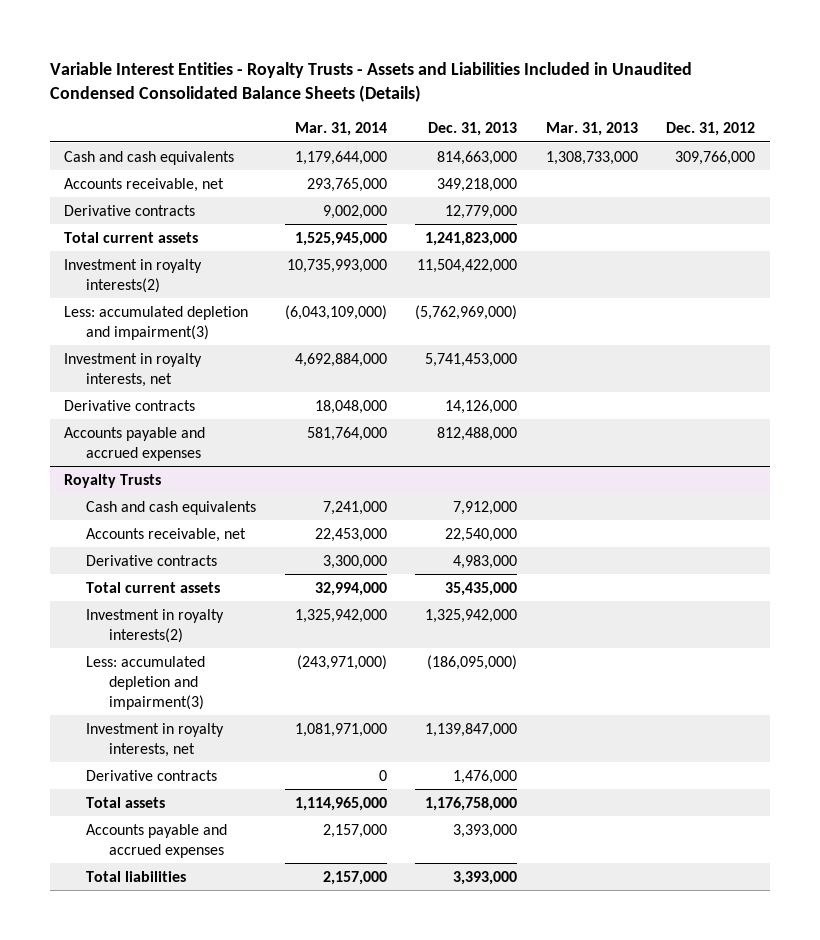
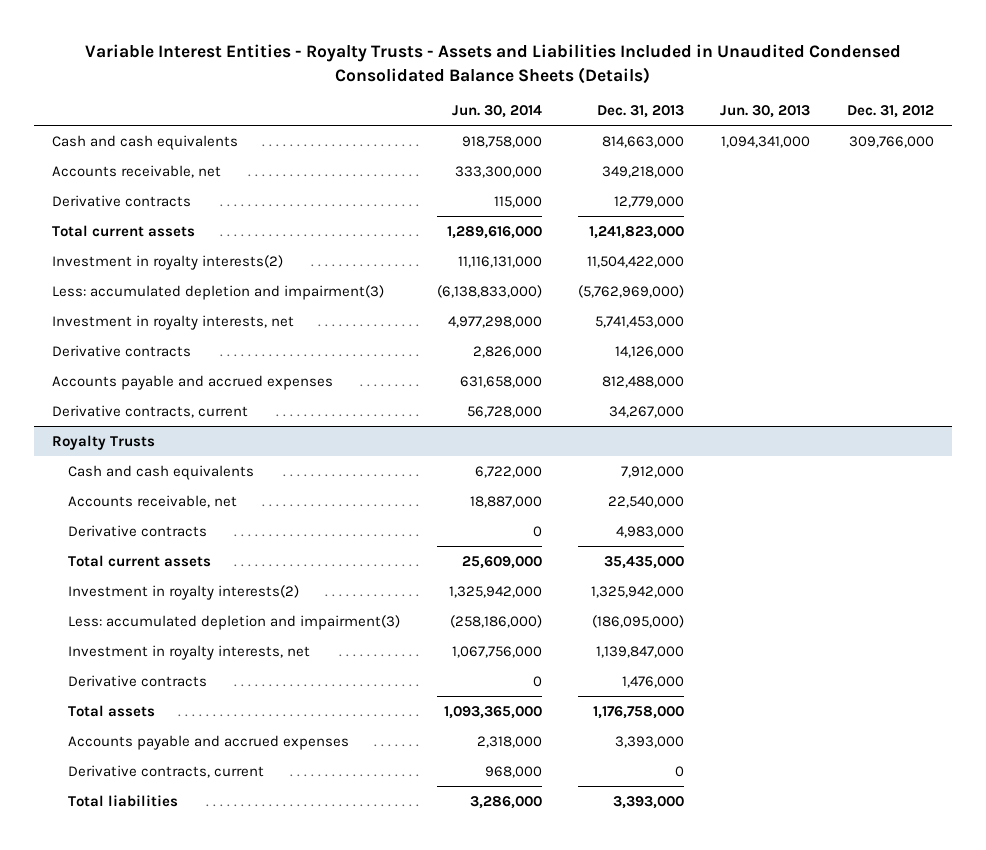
[294,122,387,137] Mar. 31, 2014 -> none
[545,122,638,137] Mar. 31, 2013 -> none
none -> [451,105,542,119] Jun. 30, 2014
none -> [720,105,811,119] Jun. 30, 2013
none -> [52,404,249,418] Derivative contracts, current
none -> [68,764,265,778] Derivative contracts, current

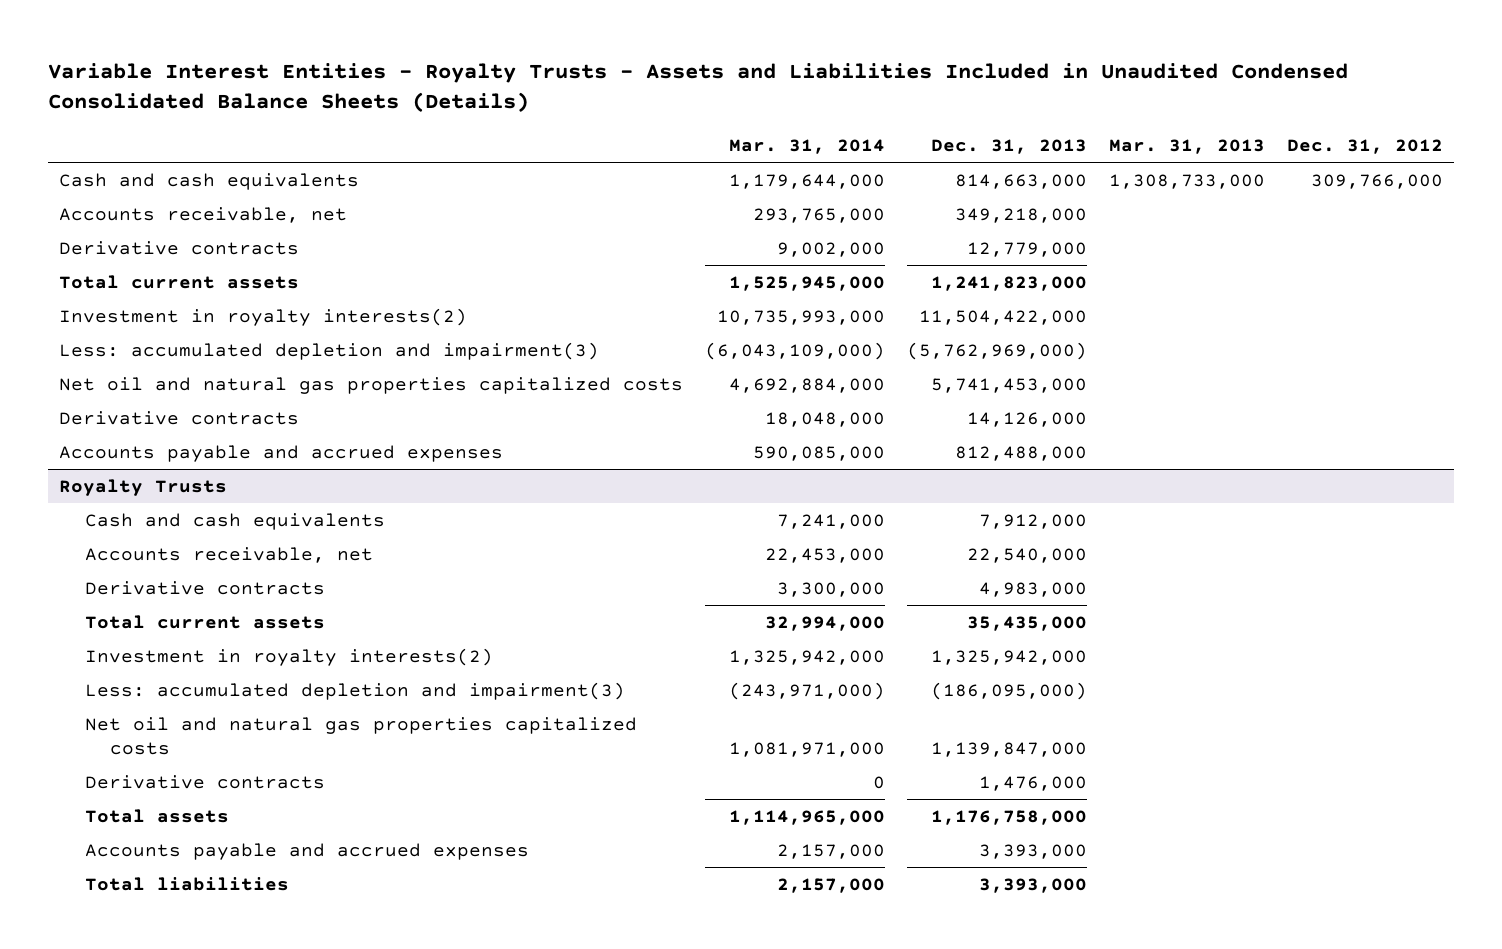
[451,105,542,119] Jun. 30, 2014 -> none
[720,105,811,119] Jun. 30, 2013 -> none
none -> [728,138,885,154] Mar. 31, 2014
none -> [1109,138,1266,154] Mar. 31, 2013
[52,314,295,330] Investment in royalty interests, net -> [58,376,683,394] Net oil and natural gas properties capitalized costs
[52,404,249,418] Derivative contracts, current -> none
[68,644,311,660] Investment in royalty interests, net -> [84,716,637,755] Net oil and natural gas properties capitalized costs
[68,764,265,778] Derivative contracts, current -> none

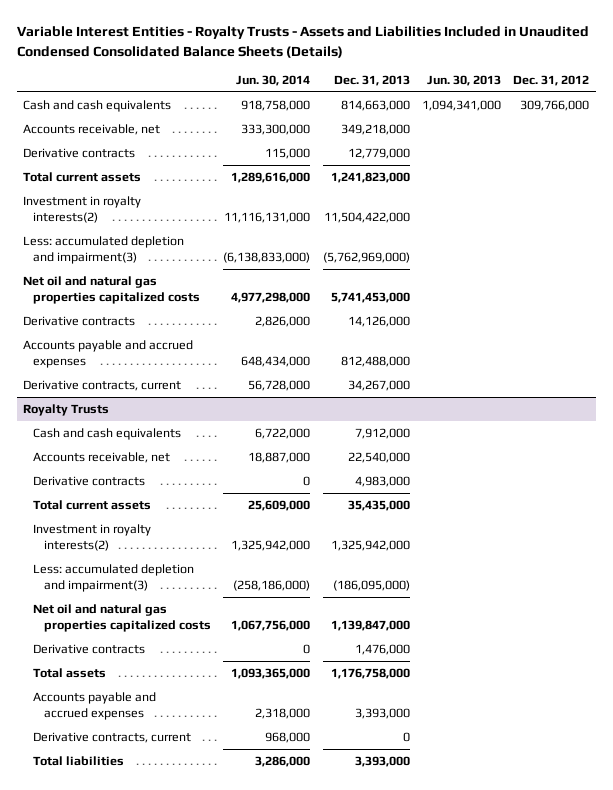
[728,138,885,154] Mar. 31, 2014 -> none
[1109,138,1266,154] Mar. 31, 2013 -> none
none -> [236,74,311,86] Jun. 30, 2014
none -> [426,74,501,86] Jun. 30, 2013
none -> [23,379,182,391] Derivative contracts, current
none -> [33,731,192,743] Derivative contracts, current

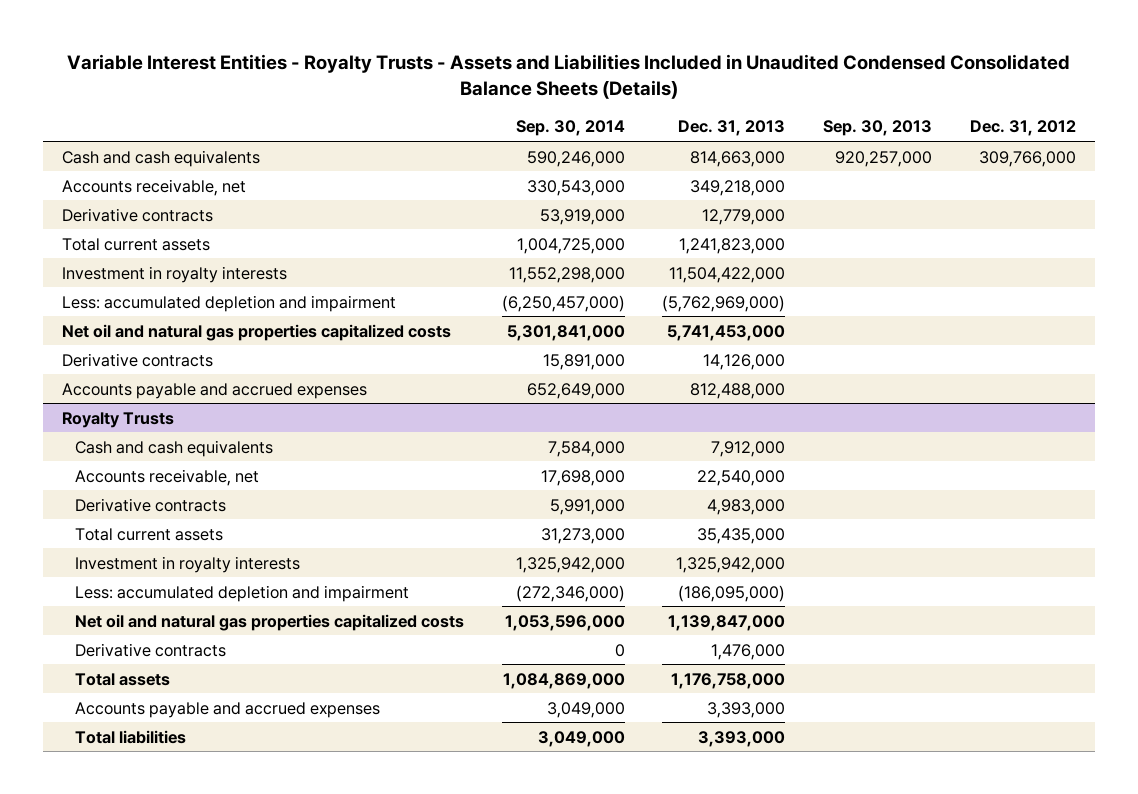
[236,74,311,86] Jun. 30, 2014 -> none
[426,74,501,86] Jun. 30, 2013 -> none
none -> [515,120,625,137] Sep. 30, 2014
none -> [823,120,933,137] Sep. 30, 2013
[23,195,142,223] Investment in royalty interests(2) -> [62,265,288,283] Investment in royalty interests
[23,235,185,264] Less: accumulated depletion and impairment(3) -> [62,294,397,312] Less: accumulated depletion and impairment
[23,379,182,391] Derivative contracts, current -> none
[33,523,152,551] Investment in royalty interests(2) -> [74,555,300,573] Investment in royalty interests
[33,563,195,592] Less: accumulated depletion and impairment(3) -> [74,584,409,602] Less: accumulated depletion and impairment
[33,731,192,743] Derivative contracts, current -> none

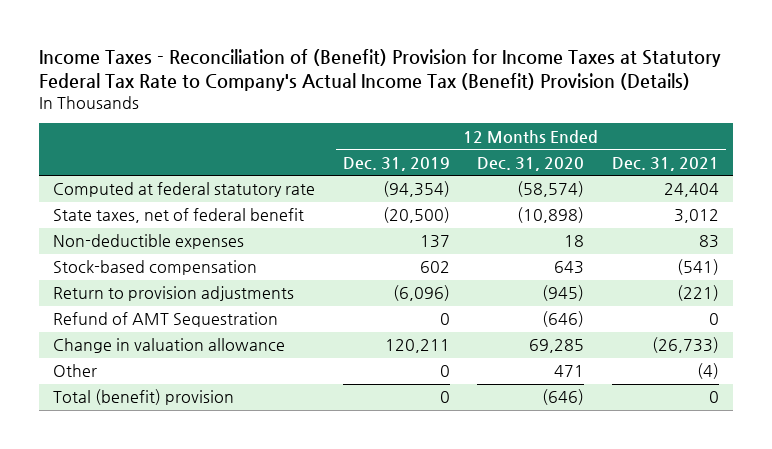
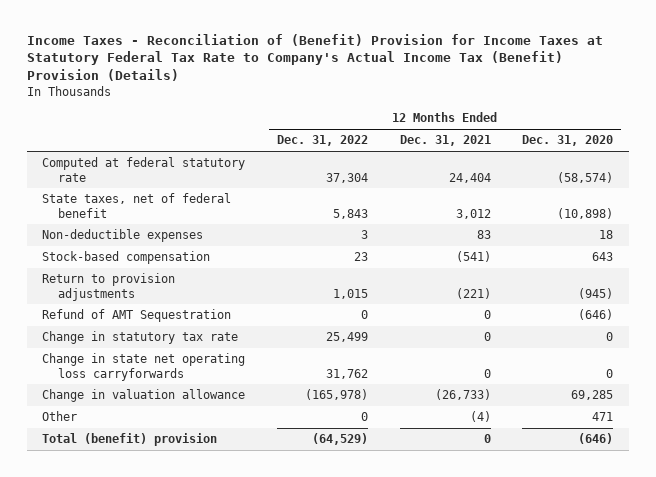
[342,156,450,171] Dec. 31, 2019 -> none
none -> [277,135,369,147] Dec. 31, 2022
none -> [42,331,239,345] Change in statutory tax rate
none -> [42,353,246,381] Change in state net operating loss carryforwards

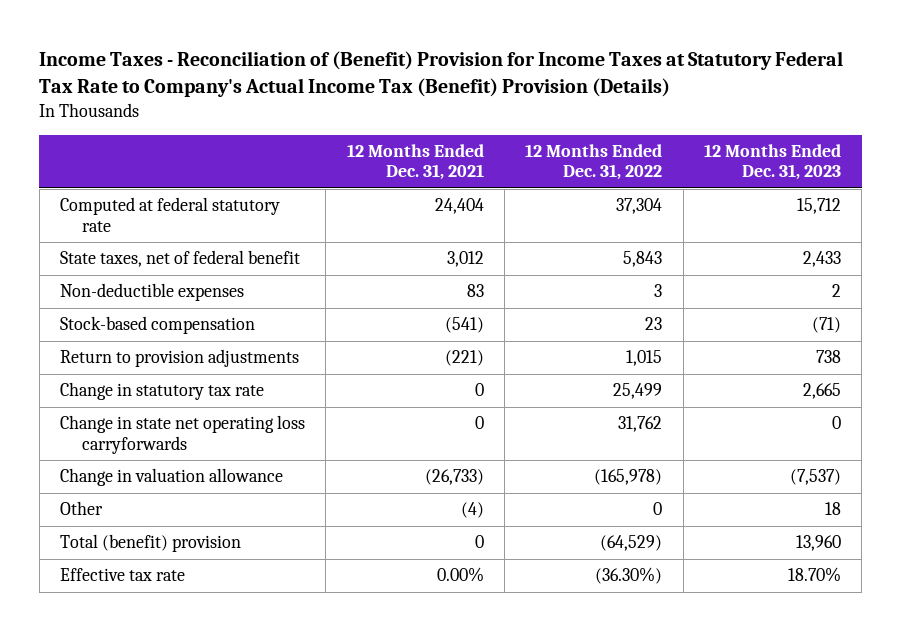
[522,135,614,147] Dec. 31, 2020 -> none
none -> [704,143,842,181] 12 Months Ended Dec. 31, 2023
[42,309,232,323] Refund of AMT Sequestration -> none
none -> [59,568,185,582] Effective tax rate

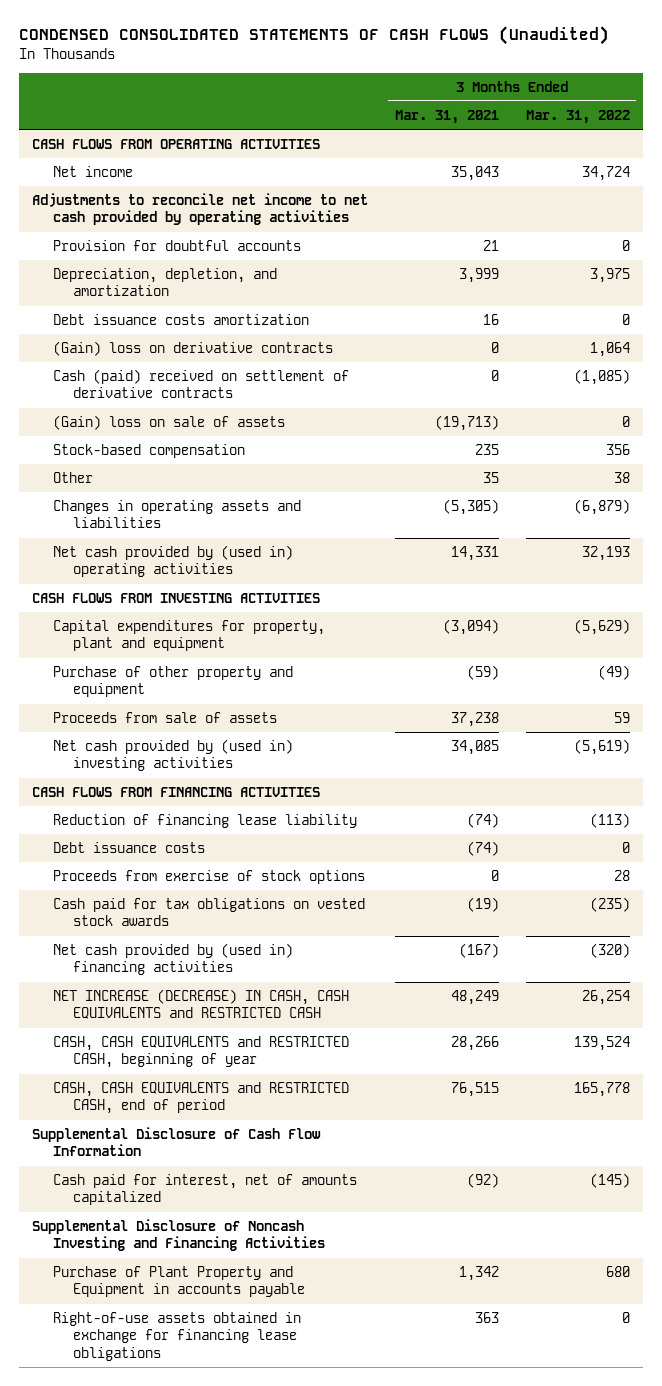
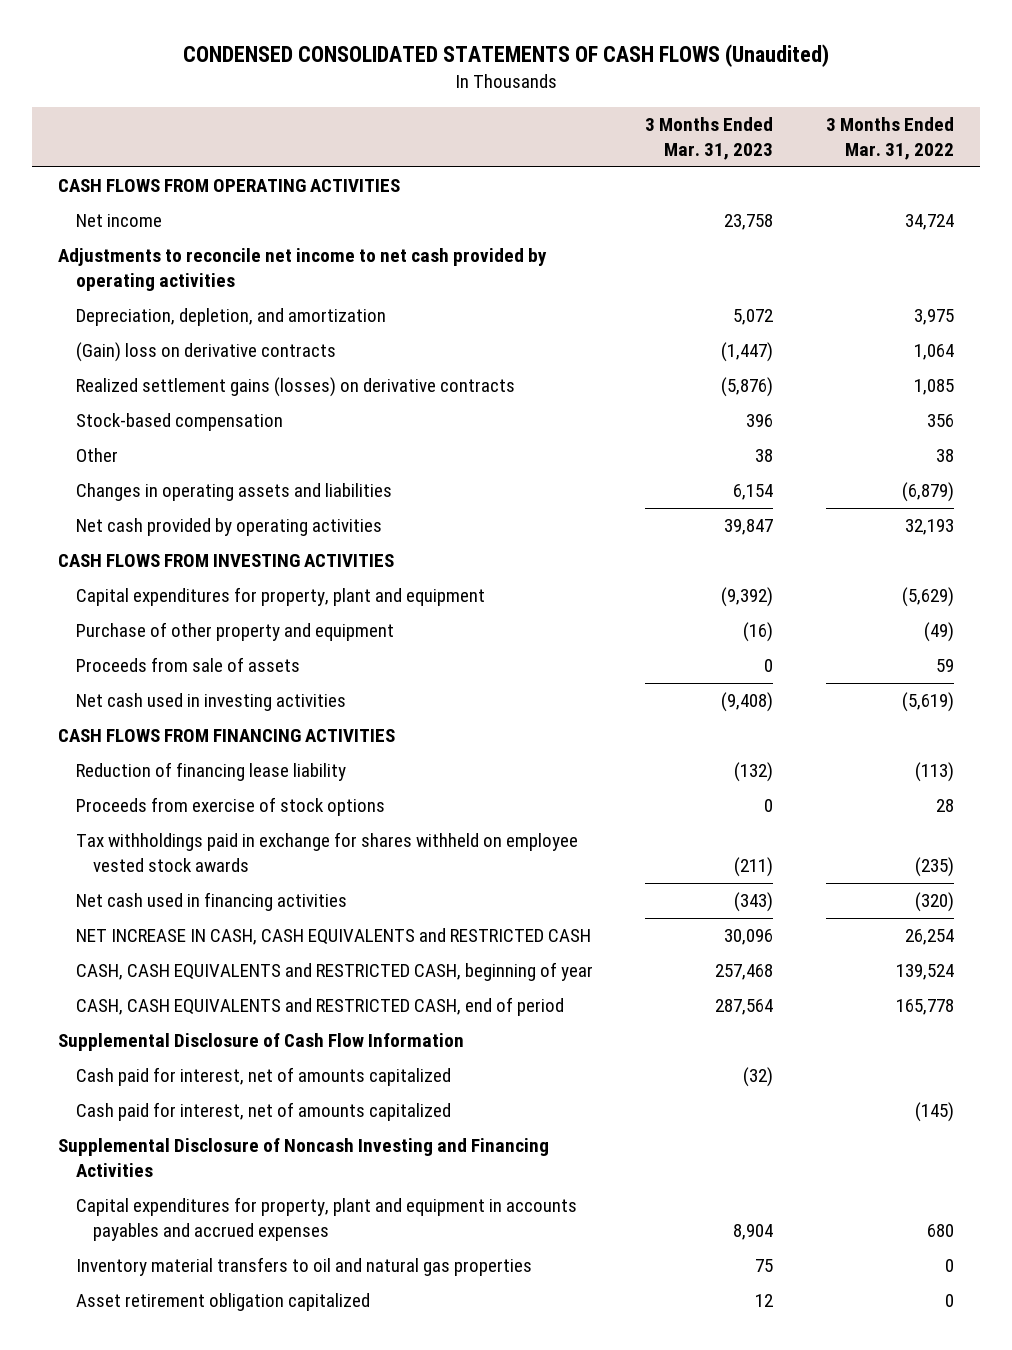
[394,109,499,124] Mar. 31, 2021 -> none
none -> [645,117,774,161] 3 Months Ended Mar. 31, 2023
[52,239,301,251] Provision for doubtful accounts -> none
[52,313,309,325] Debt issuance costs amortization -> none
[52,414,285,430] (Gain) loss on sale of assets -> none
[52,368,349,399] Cash (paid) received on settlement of derivative contracts -> [75,377,515,398] Realized settlement gains (losses) on derivative contracts
[573,368,630,385] (1,085) -> [913,379,954,396] 1,085
[52,544,293,578] Net cash provided by (used in) operating activities -> [75,518,382,537] Net cash provided by operating activities
[52,738,293,772] Net cash provided by (used in) investing activities -> [75,693,346,712] Net cash used in investing activities
[52,841,205,853] Debt issuance costs -> none
[52,897,365,927] Cash paid for tax obligations on vested stock awards -> [75,832,578,873] Tax withholdings paid in exchange for shares withheld on employee vested stock awards
[52,942,293,976] Net cash provided by (used in) financing activities -> [75,892,347,912] Net cash used in financing activities
[52,988,349,1020] NET INCREASE (DECREASE) IN CASH, CASH EQUIVALENTS and RESTRICTED CASH -> [75,928,591,946] NET INCREASE IN CASH, CASH EQUIVALENTS and RESTRICTED CASH
none -> [75,1067,451,1087] Cash paid for interest, net of amounts capitalized
[52,1311,301,1361] Right-of-use assets obtained in exchange for financing lease obligations -> none
[52,1265,306,1298] Purchase of Plant Property and Equipment in accounts payable -> [75,1197,577,1242] Capital expenditures for property, plant and equipment in accounts payables and accrued expenses
none -> [75,1257,532,1277] Inventory material transfers to oil and natural gas properties
none -> [75,1293,370,1312] Asset retirement obligation capitalized

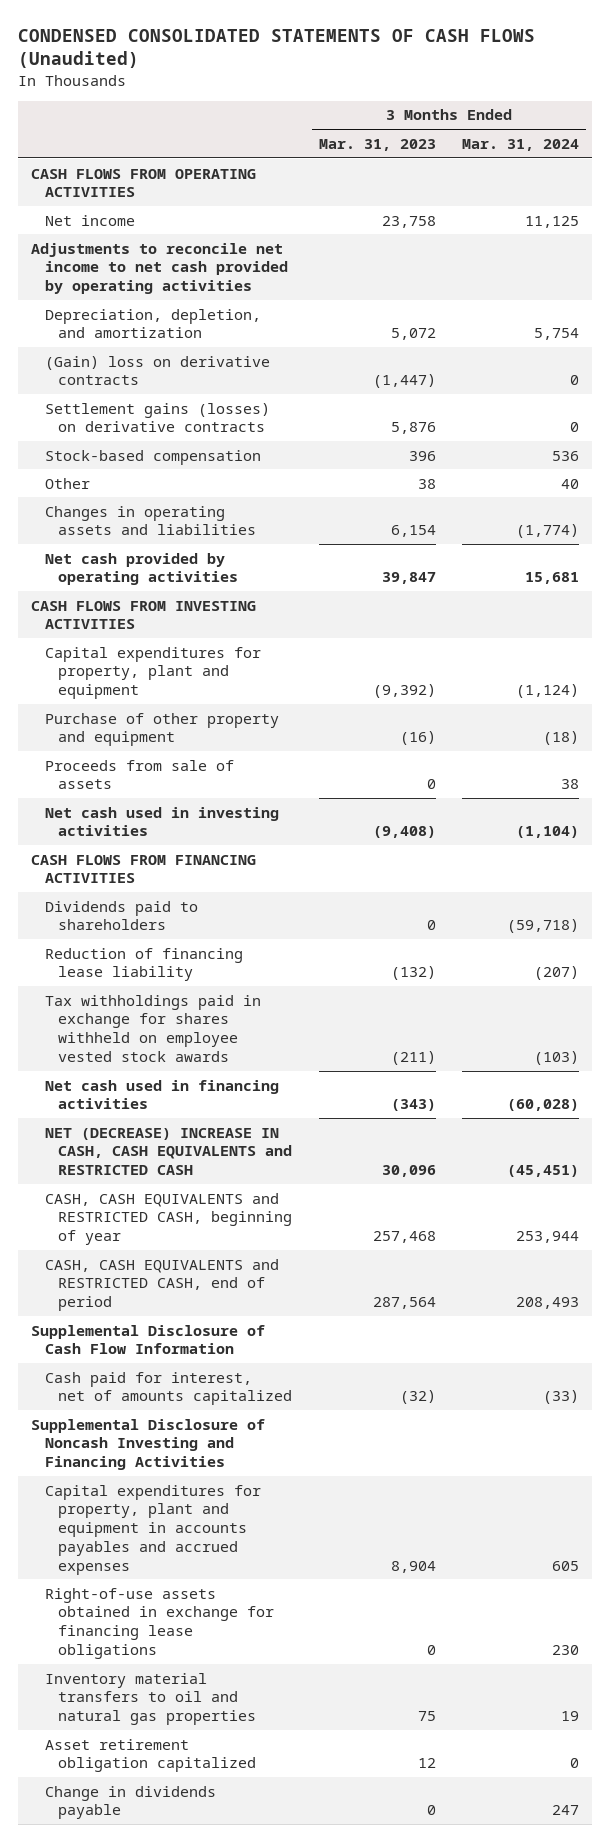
[825,117,954,161] 3 Months Ended Mar. 31, 2022 -> none
none -> [461,138,579,151] Mar. 31, 2024
[75,377,515,398] Realized settlement gains (losses) on derivative contracts -> [44,402,270,433] Settlement gains (losses) on derivative contracts
[721,377,774,398] (5,876) -> [390,422,436,435] 5,876
none -> [44,900,198,931] Dividends paid to shareholders
[75,797,385,817] Proceeds from exercise of stock options -> none
[75,928,591,946] NET INCREASE IN CASH, CASH EQUIVALENTS and RESTRICTED CASH -> [44,1127,293,1176] NET (DECREASE) INCREASE IN CASH, CASH EQUIVALENTS and RESTRICTED CASH
[75,1102,451,1122] Cash paid for interest, net of amounts capitalized -> none
none -> [44,1587,275,1659] Right-of-use assets obtained in exchange for financing lease obligations
none -> [44,1785,216,1820] Change in dividends payable

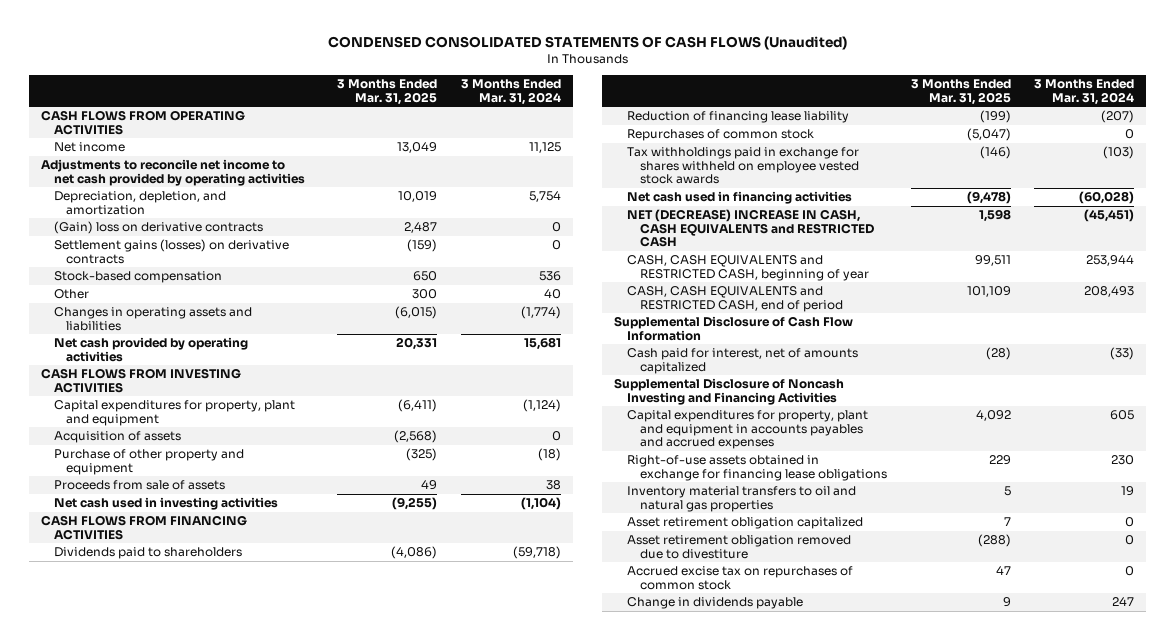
[318,138,436,151] Mar. 31, 2023 -> none
none -> [337,79,438,105] 3 Months Ended Mar. 31, 2025
none -> [53,431,181,444] Acquisition of assets
none -> [627,129,815,142] Repurchases of common stock
none -> [627,535,852,559] Asset retirement obligation removed due to divestiture
none -> [627,566,854,590] Accrued excise tax on repurchases of common stock

